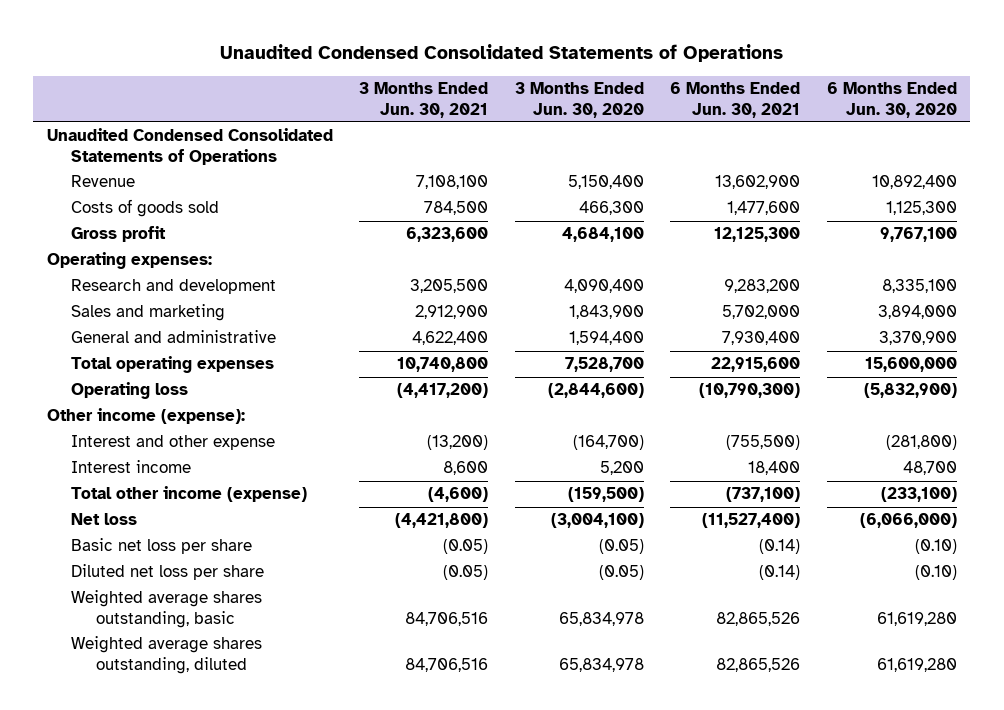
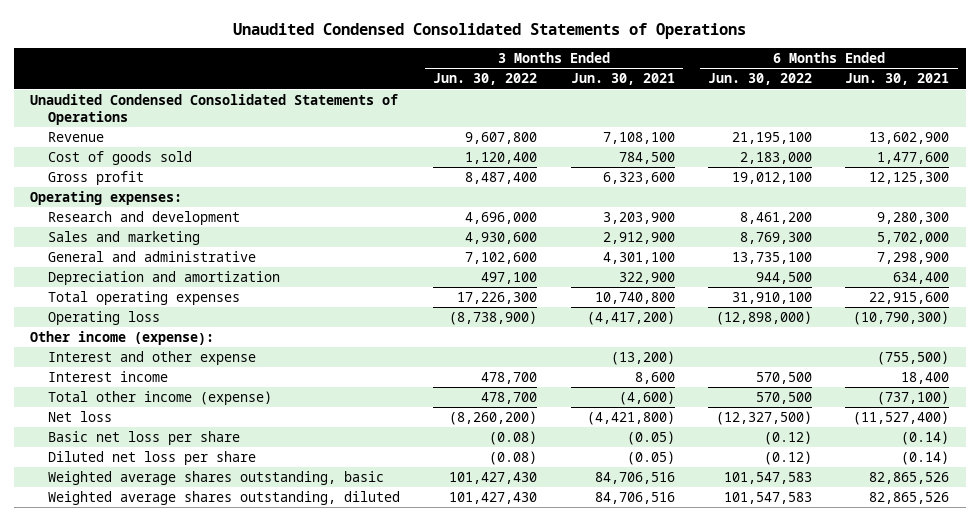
[514,82,644,118] 3 Months Ended Jun. 30, 2020 -> none
[827,82,958,118] 6 Months Ended Jun. 30, 2020 -> none
none -> [433,73,538,86] Jun. 30, 2022
none -> [707,73,812,86] Jun. 30, 2022
[71,199,220,218] Costs of goods sold -> [48,150,193,165] Cost of goods sold
[410,279,489,294] 3,205,500 -> [602,211,675,224] 3,203,900
[724,279,801,294] 9,283,200 -> [877,211,950,224] 9,280,300
[412,331,489,346] 4,622,400 -> [602,251,675,264] 4,301,100
[722,331,801,346] 7,930,400 -> [877,251,950,264] 7,298,900
none -> [48,270,281,285] Depreciation and amortization

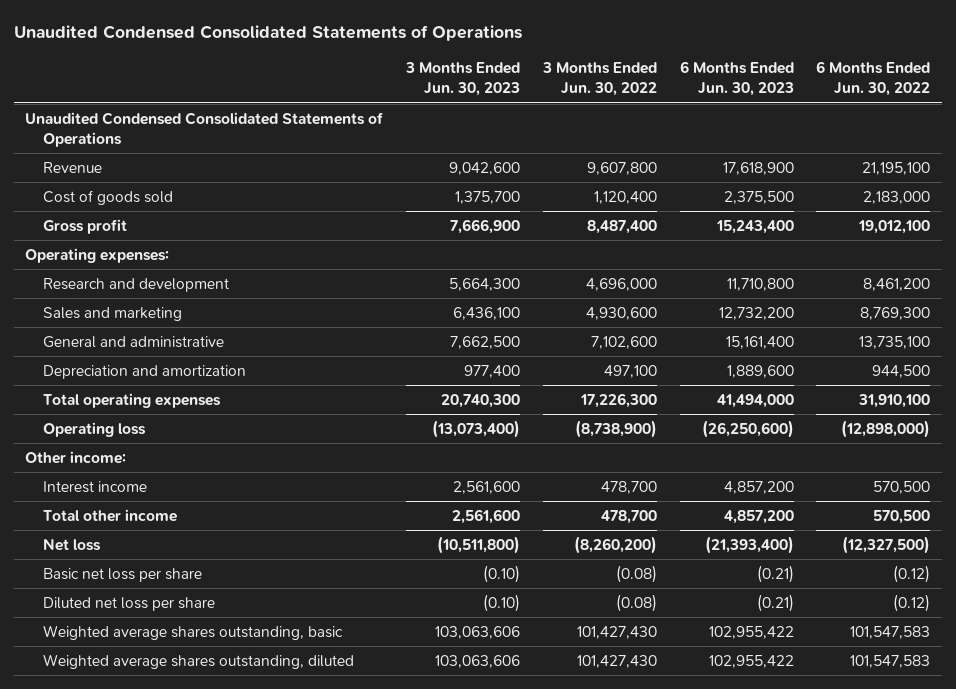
[570,73,675,86] Jun. 30, 2021 -> none
[845,73,950,86] Jun. 30, 2021 -> none
none -> [405,62,521,97] 3 Months Ended Jun. 30, 2023
none -> [679,61,794,97] 6 Months Ended Jun. 30, 2023
[48,350,257,365] Interest and other expense -> none
[30,330,215,345] Other income (expense): -> [25,450,127,464] Other income:
[48,390,273,405] Total other income (expense) -> [42,508,177,522] Total other income

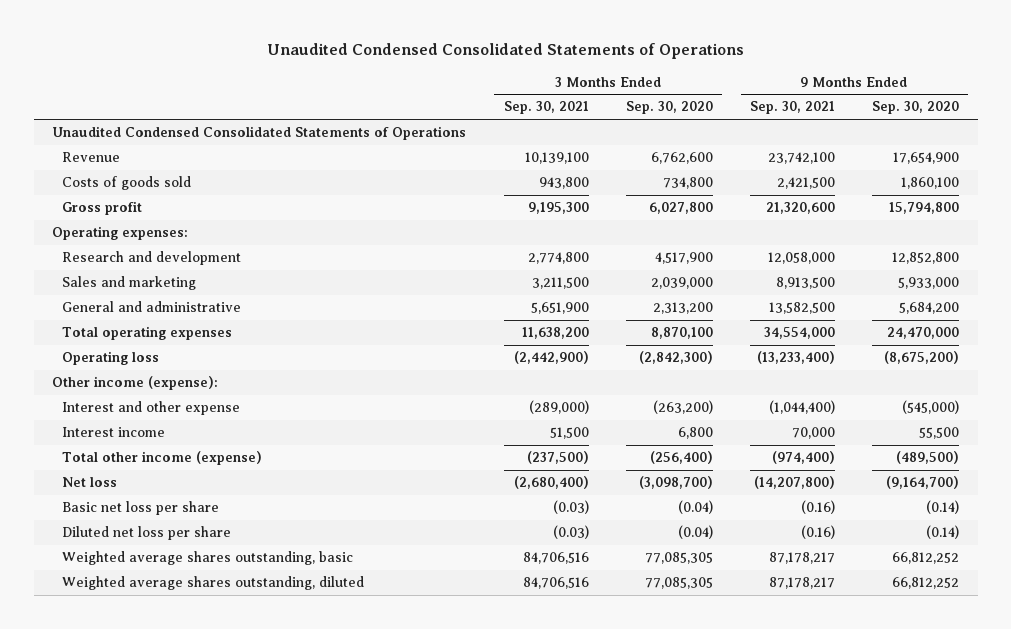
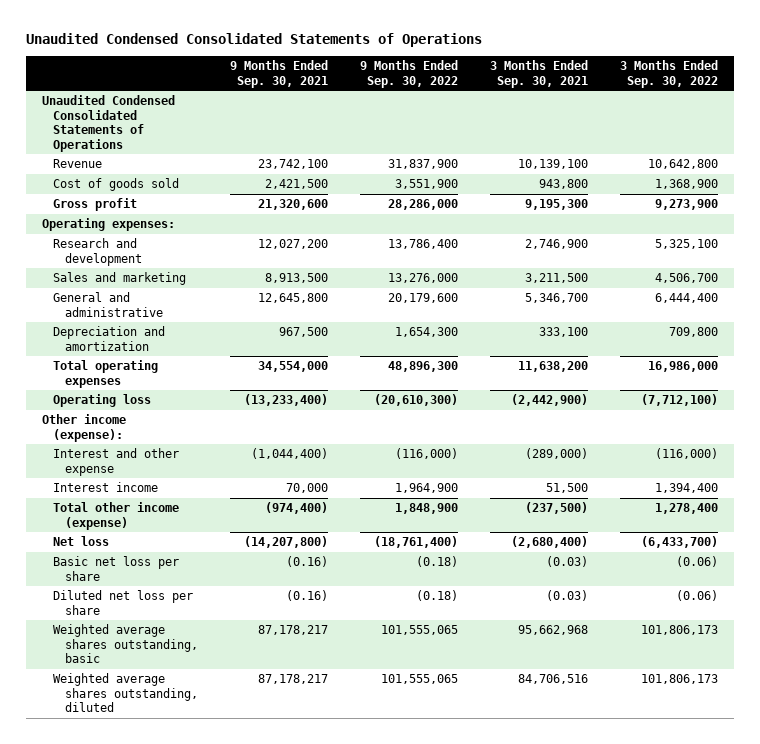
[625,101,713,115] Sep. 30, 2020 -> none
[871,101,959,115] Sep. 30, 2020 -> none
none -> [359,60,458,88] 9 Months Ended Sep. 30, 2022
none -> [620,60,719,88] 3 Months Ended Sep. 30, 2022
[62,176,192,191] Costs of goods sold -> [53,178,180,192] Cost of goods sold
[527,252,589,265] 2,774,800 -> [524,239,588,250] 2,746,900
[767,252,835,265] 12,058,000 -> [257,239,328,250] 12,027,200
[530,302,589,315] 5,651,900 -> [524,293,588,304] 5,346,700
[768,302,835,315] 13,582,500 -> [257,293,328,304] 12,645,800
none -> [53,326,166,351] Depreciation and amortization
[522,552,589,565] 84,706,516 -> [517,625,588,636] 95,662,968

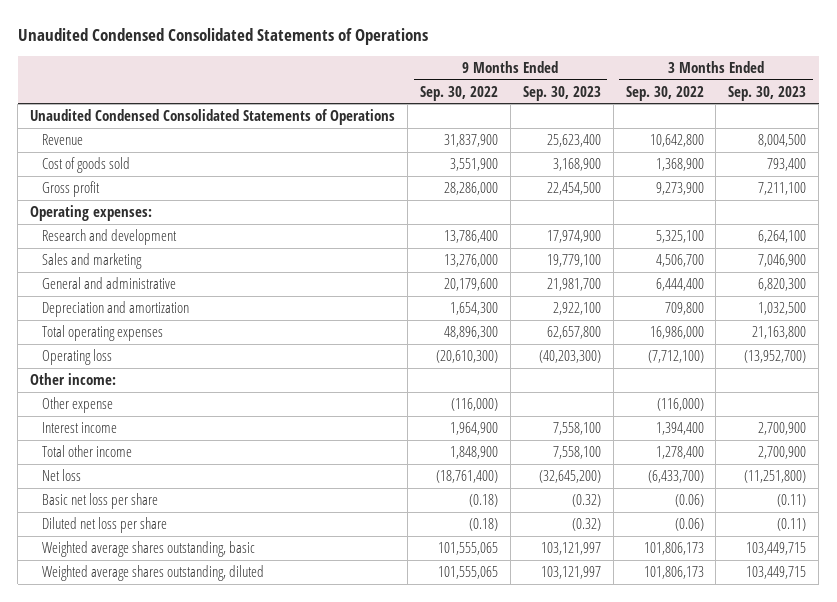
[229,60,328,88] 9 Months Ended Sep. 30, 2021 -> none
[489,60,588,88] 3 Months Ended Sep. 30, 2021 -> none
none -> [522,85,601,101] Sep. 30, 2023
none -> [728,85,807,101] Sep. 30, 2023
[42,414,127,442] Other income (expense): -> [30,373,117,386] Other income:
[53,448,180,476] Interest and other expense -> [41,397,113,414] Other expense
[53,502,180,530] Total other income (expense) -> [41,445,132,458] Total other income

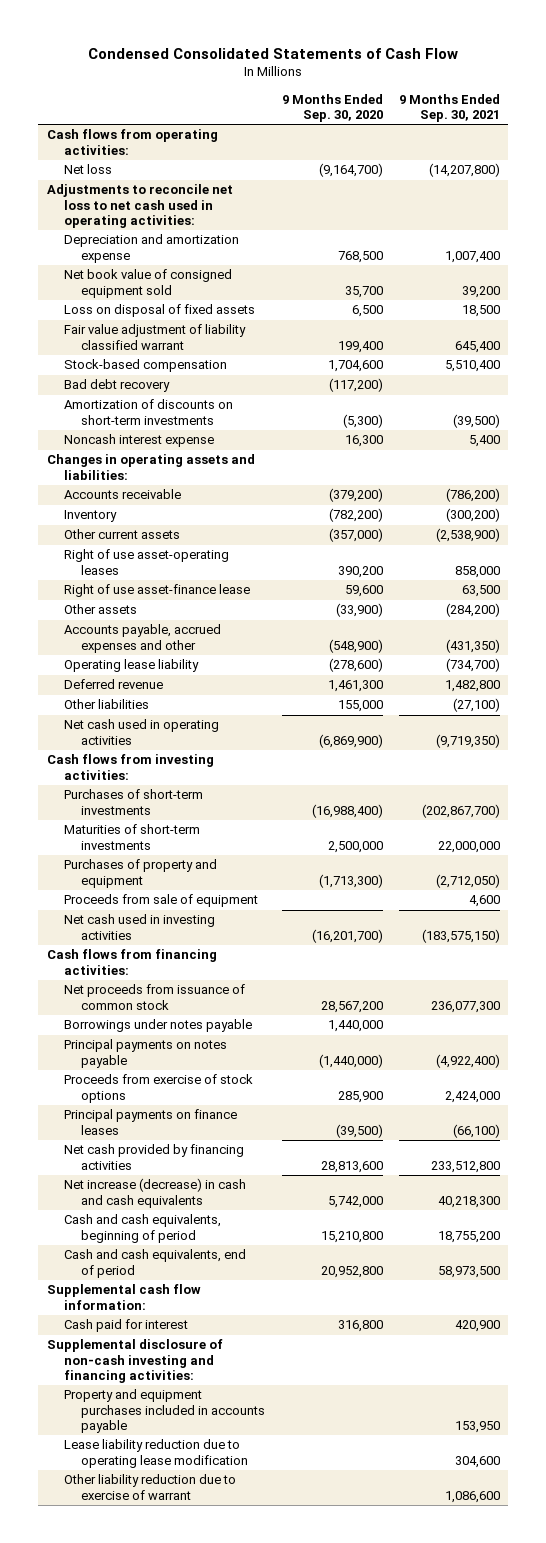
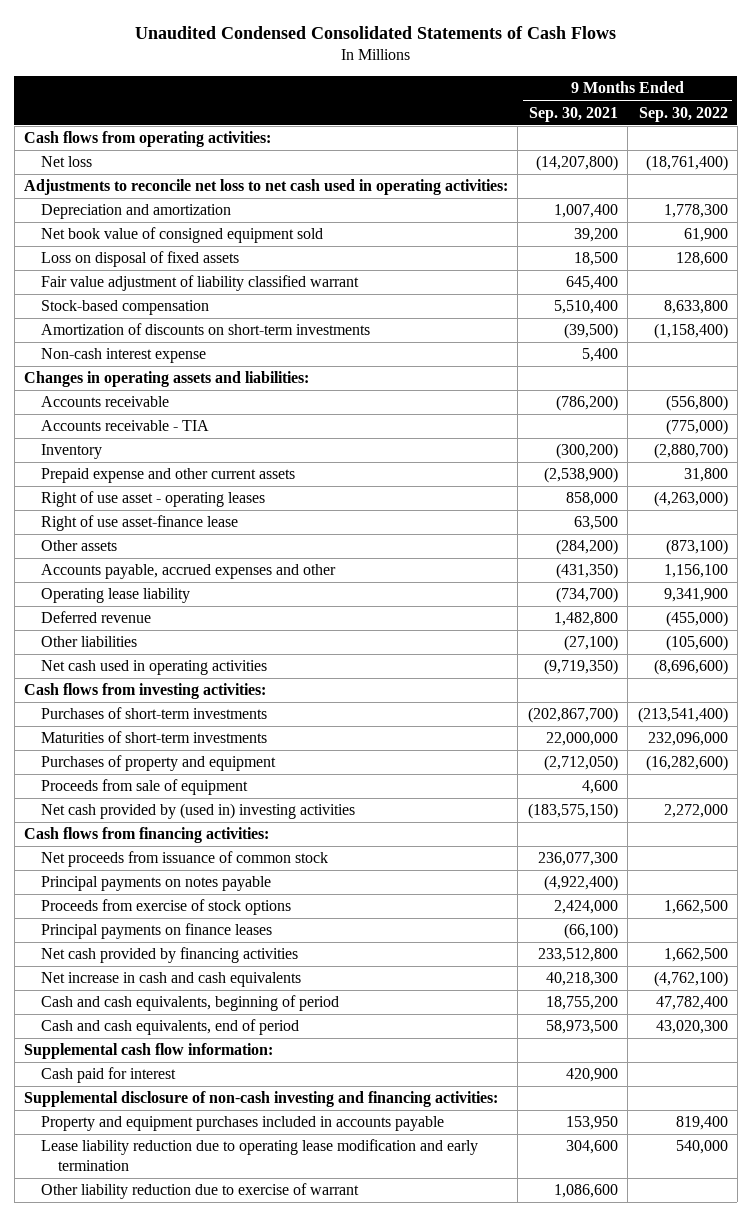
[88,47,459,59] Condensed Consolidated Statements of Cash Flow -> [134,25,616,39] Unaudited Condensed Consolidated Statements of Cash Flows
[281,93,383,123] 9 Months Ended Sep. 30, 2020 -> none
none -> [638,106,728,122] Sep. 30, 2022
[63,234,239,263] Depreciation and amortization expense -> [40,204,231,220] Depreciation and amortization
[63,379,170,393] Bad debt recovery -> none
[63,434,214,448] Noncash interest expense -> [40,348,206,364] Non-cash interest expense
none -> [40,420,209,432] Accounts receivable - TIA
[63,529,180,540] Other current assets -> [40,468,295,484] Prepaid expense and other current assets
[63,549,229,575] Right of use asset-operating leases -> [40,491,265,508] Right of use asset - operating leases
[63,914,215,940] Net cash used in investing activities -> [40,803,355,820] Net cash provided by (used in) investing activities
[63,1019,252,1033] Borrowings under notes payable -> none
[63,1178,246,1208] Net increase (decrease) in cash and cash equivalents -> [40,972,301,988] Net increase in cash and cash equivalents
[63,1439,249,1468] Lease liability reduction due to operating lease modification -> [40,1139,478,1171] Lease liability reduction due to operating lease modification and early termination

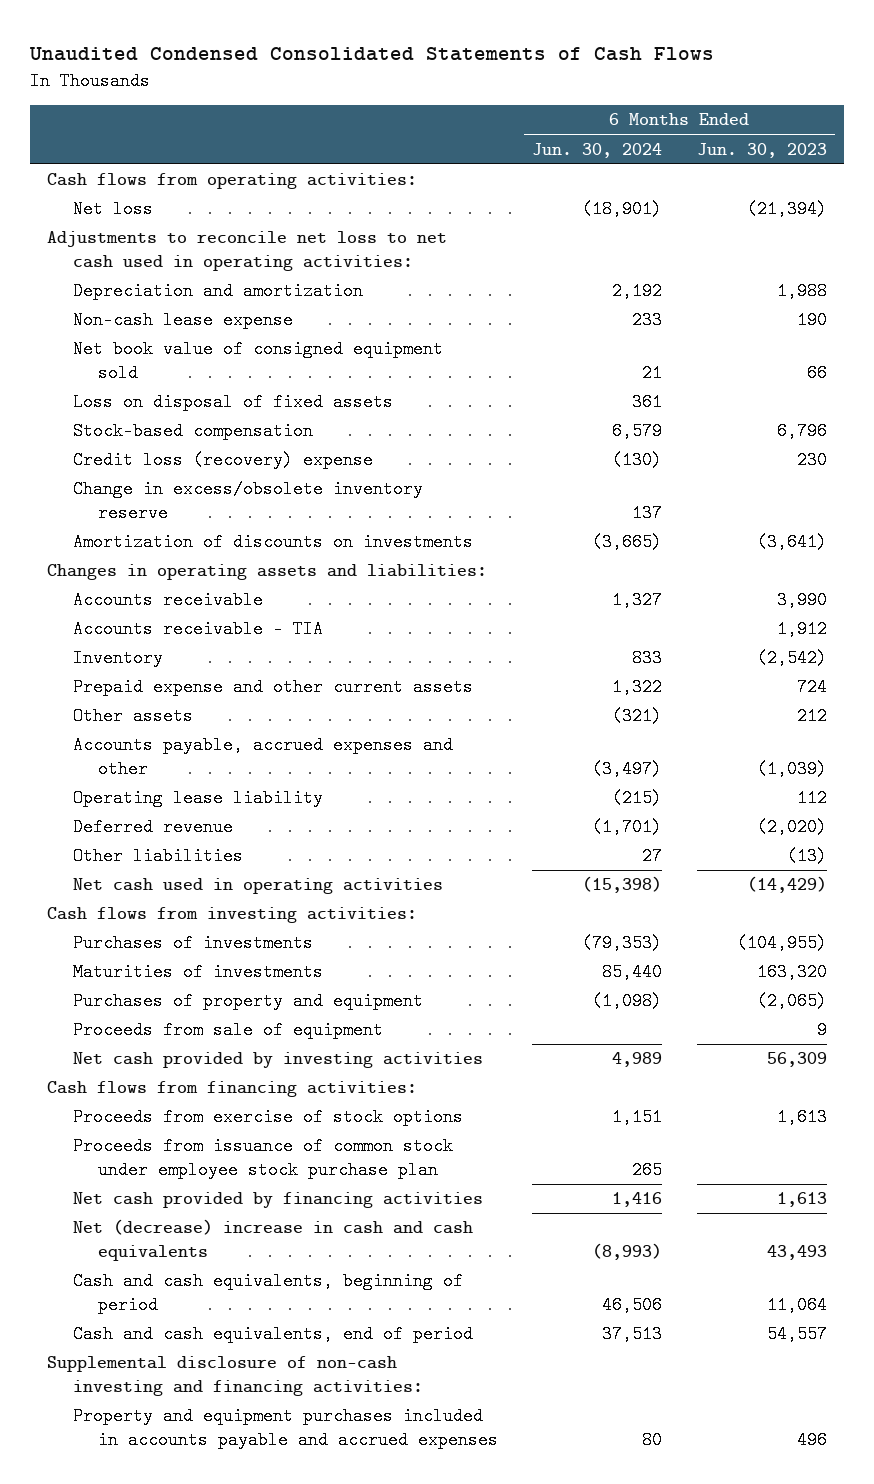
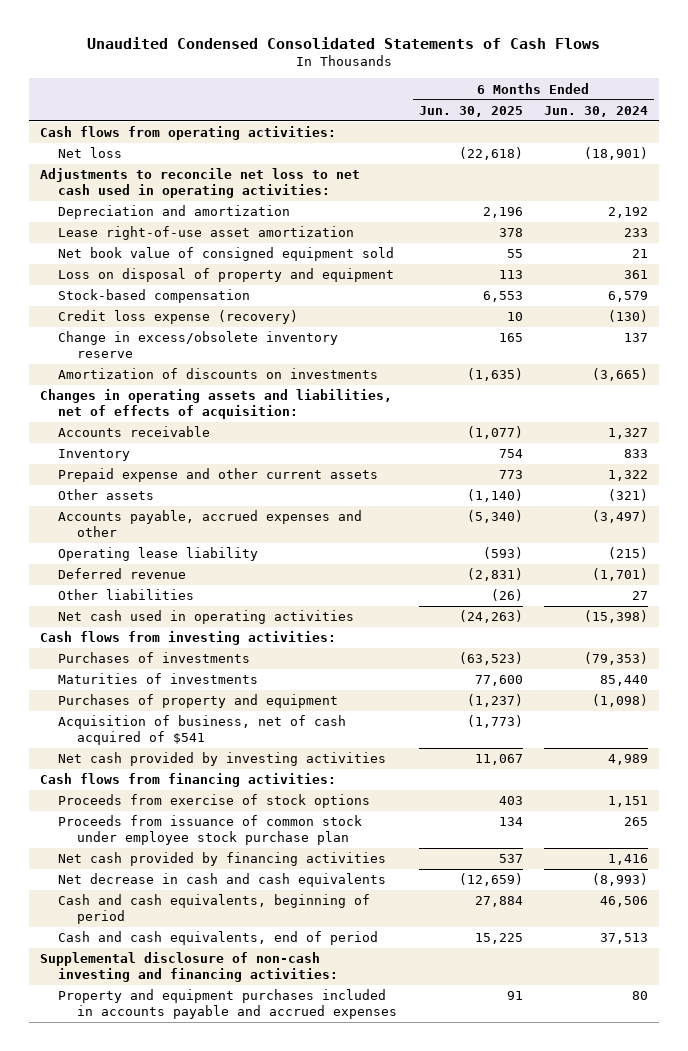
[696,142,827,158] Jun. 30, 2023 -> none
none -> [418,105,523,117] Jun. 30, 2025
[72,311,293,330] Non-cash lease expense -> [58,226,355,241] Lease right-of-use asset amortization
[72,393,393,412] Loss on disposal of fixed assets -> [58,268,395,283] Loss on disposal of property and equipment
[72,451,373,470] Credit loss (recovery) expense -> [58,310,299,325] Credit loss expense (recovery)
[47,564,488,581] Changes in operating assets and liabilities: -> [39,389,392,419] Changes in operating assets and liabilities, net of effects of acquisition:
[72,620,323,639] Accounts receivable - TIA -> none
[72,1021,383,1040] Proceeds from sale of equipment -> none
none -> [58,715,347,745] Acquisition of business, net of cash acquired of $541
[72,1219,473,1262] Net (decrease) increase in cash and cash equivalents -> [58,873,387,888] Net decrease in cash and cash equivalents

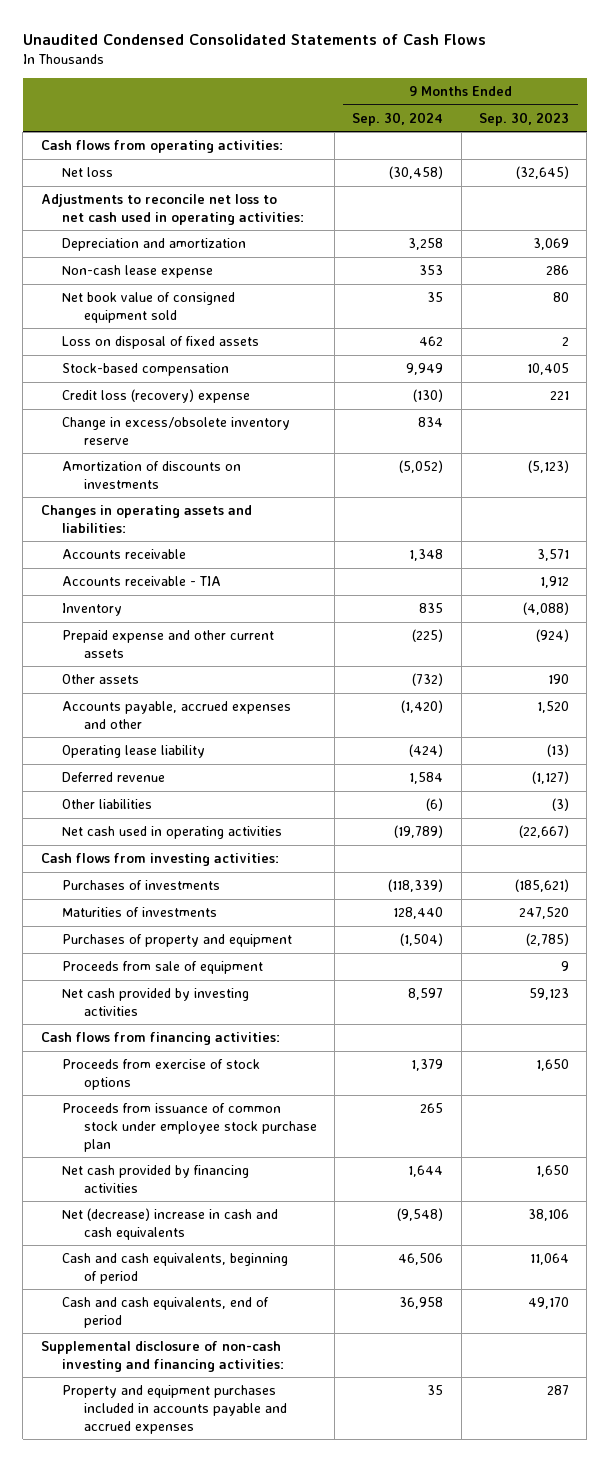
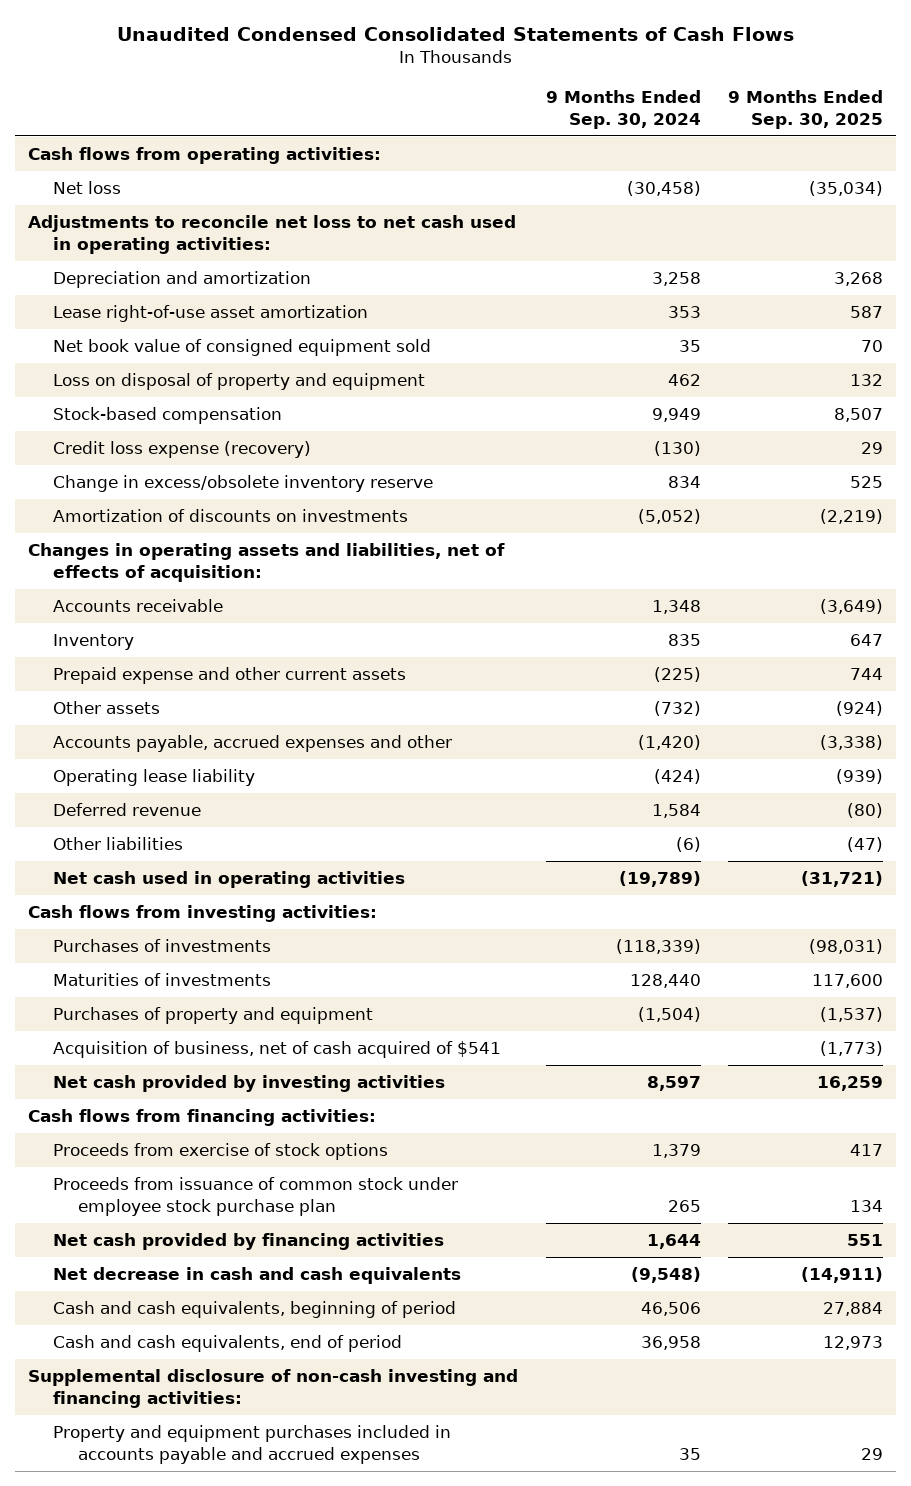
[478,111,569,126] Sep. 30, 2023 -> none
none -> [727,90,883,129] 9 Months Ended Sep. 30, 2025
[62,265,214,279] Non-cash lease expense -> [53,305,369,323] Lease right-of-use asset amortization
[62,336,260,350] Loss on disposal of fixed assets -> [53,373,426,391] Loss on disposal of property and equipment
[62,389,251,404] Credit loss (recovery) expense -> [53,441,312,459] Credit loss expense (recovery)
[40,505,252,533] Changes in operating assets and liabilities: -> [28,543,506,582] Changes in operating assets and liabilities, net of effects of acquisition:
[62,576,222,587] Accounts receivable - TIA -> none
[62,961,264,975] Proceeds from sale of equipment -> none
none -> [53,1041,502,1059] Acquisition of business, net of cash acquired of $541
[62,1208,279,1240] Net (decrease) increase in cash and cash equivalents -> [53,1267,462,1285] Net decrease in cash and cash equivalents

